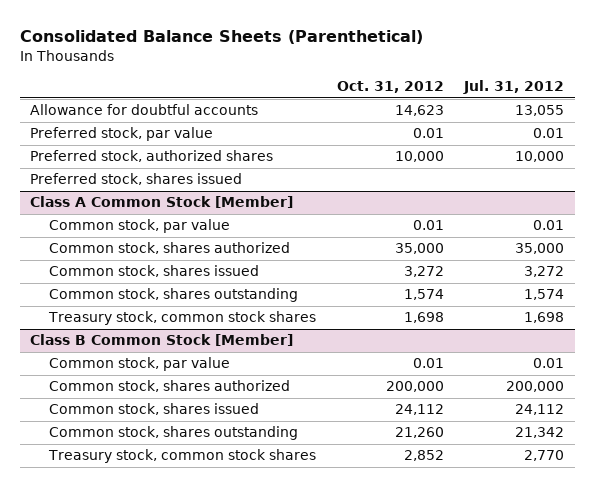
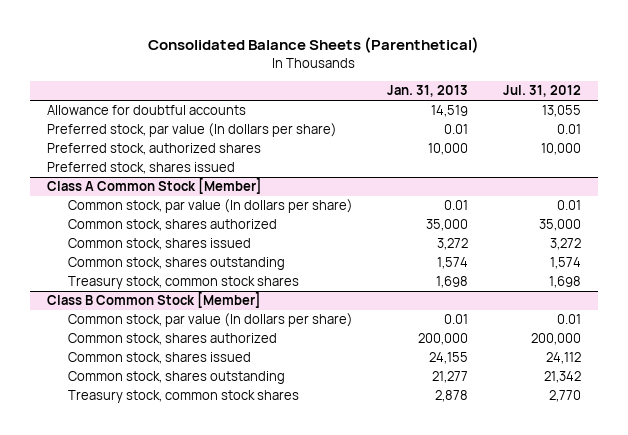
[336,81,444,94] Oct. 31, 2012 -> none
none -> [387,85,469,98] Jan. 31, 2013
[30,127,214,142] Preferred stock, par value -> [47,123,338,138] Preferred stock, par value (In dollars per share)
[49,219,231,234] Common stock, par value -> [67,199,353,214] Common stock, par value (In dollars per share)
[49,357,231,372] Common stock, par value -> [67,313,353,328] Common stock, par value (In dollars per share)

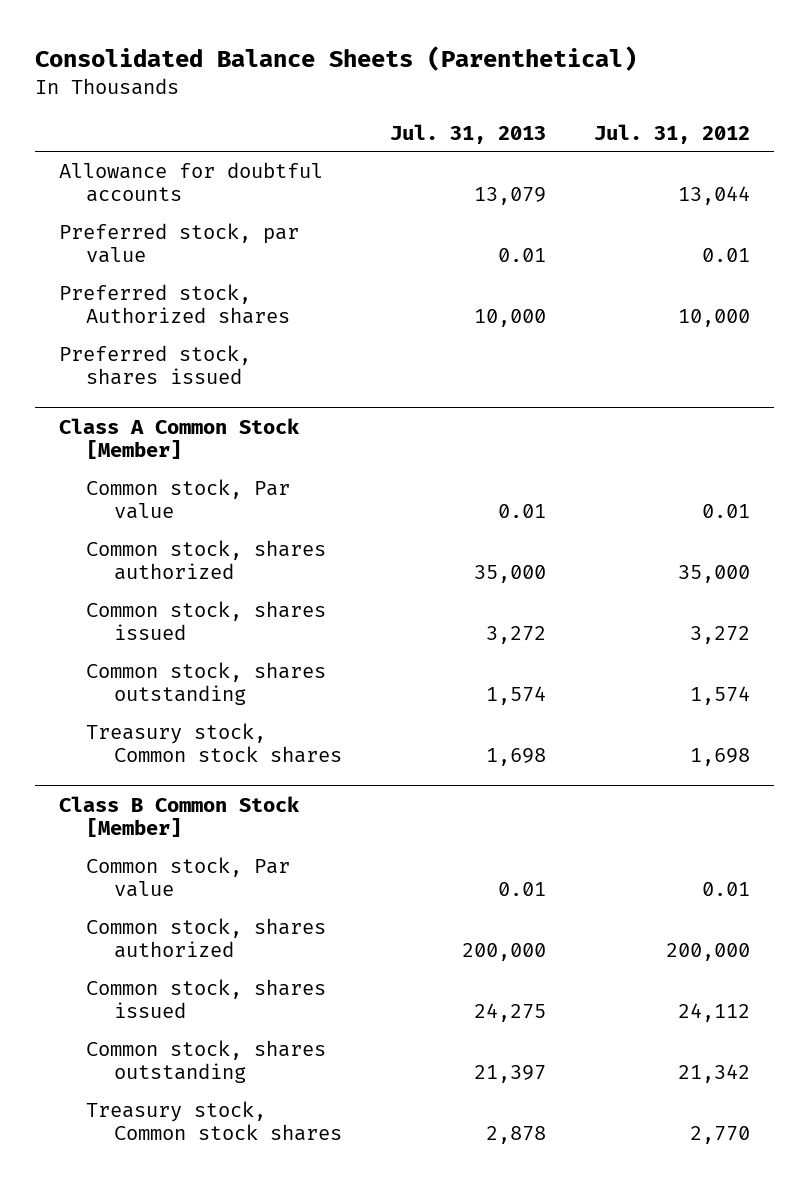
[387,85,469,98] Jan. 31, 2013 -> none
none -> [389,123,546,144] Jul. 31, 2013
[541,105,581,118] 13,055 -> [677,186,750,206] 13,044
[47,123,338,138] Preferred stock, par value (In dollars per share) -> [59,222,300,264] Preferred stock, par value
[47,143,262,156] Preferred stock, authorized shares -> [59,283,291,325] Preferred stock, Authorized shares
[67,199,353,214] Common stock, par value (In dollars per share) -> [86,478,291,520] Common stock, Par value
[67,276,299,290] Treasury stock, common stock shares -> [86,722,342,764] Treasury stock, Common stock shares
[67,313,353,328] Common stock, par value (In dollars per share) -> [86,856,291,898] Common stock, Par value
[67,390,299,404] Treasury stock, common stock shares -> [86,1100,342,1142] Treasury stock, Common stock shares

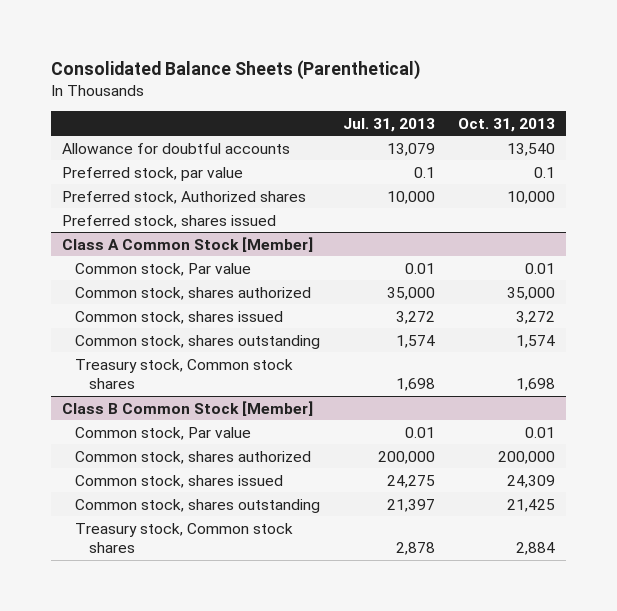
[593,123,750,144] Jul. 31, 2012 -> none
none -> [457,117,555,132] Oct. 31, 2013
[497,248,546,263] 0.01 -> [414,166,436,178] 0.1

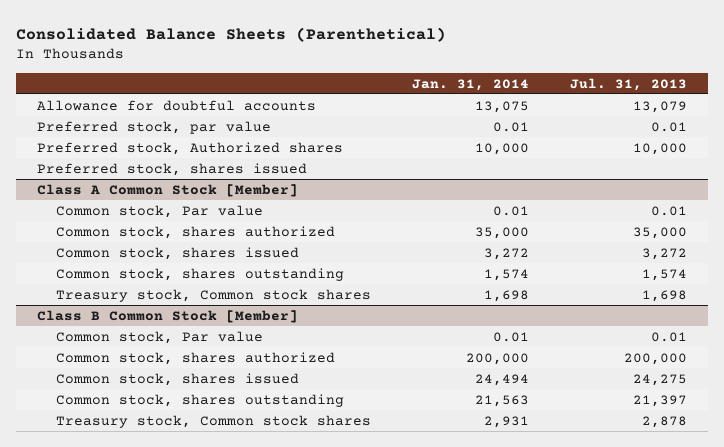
[457,117,555,132] Oct. 31, 2013 -> none
none -> [411,78,529,91] Jan. 31, 2014
[414,166,436,178] 0.1 -> [651,121,688,132] 0.01

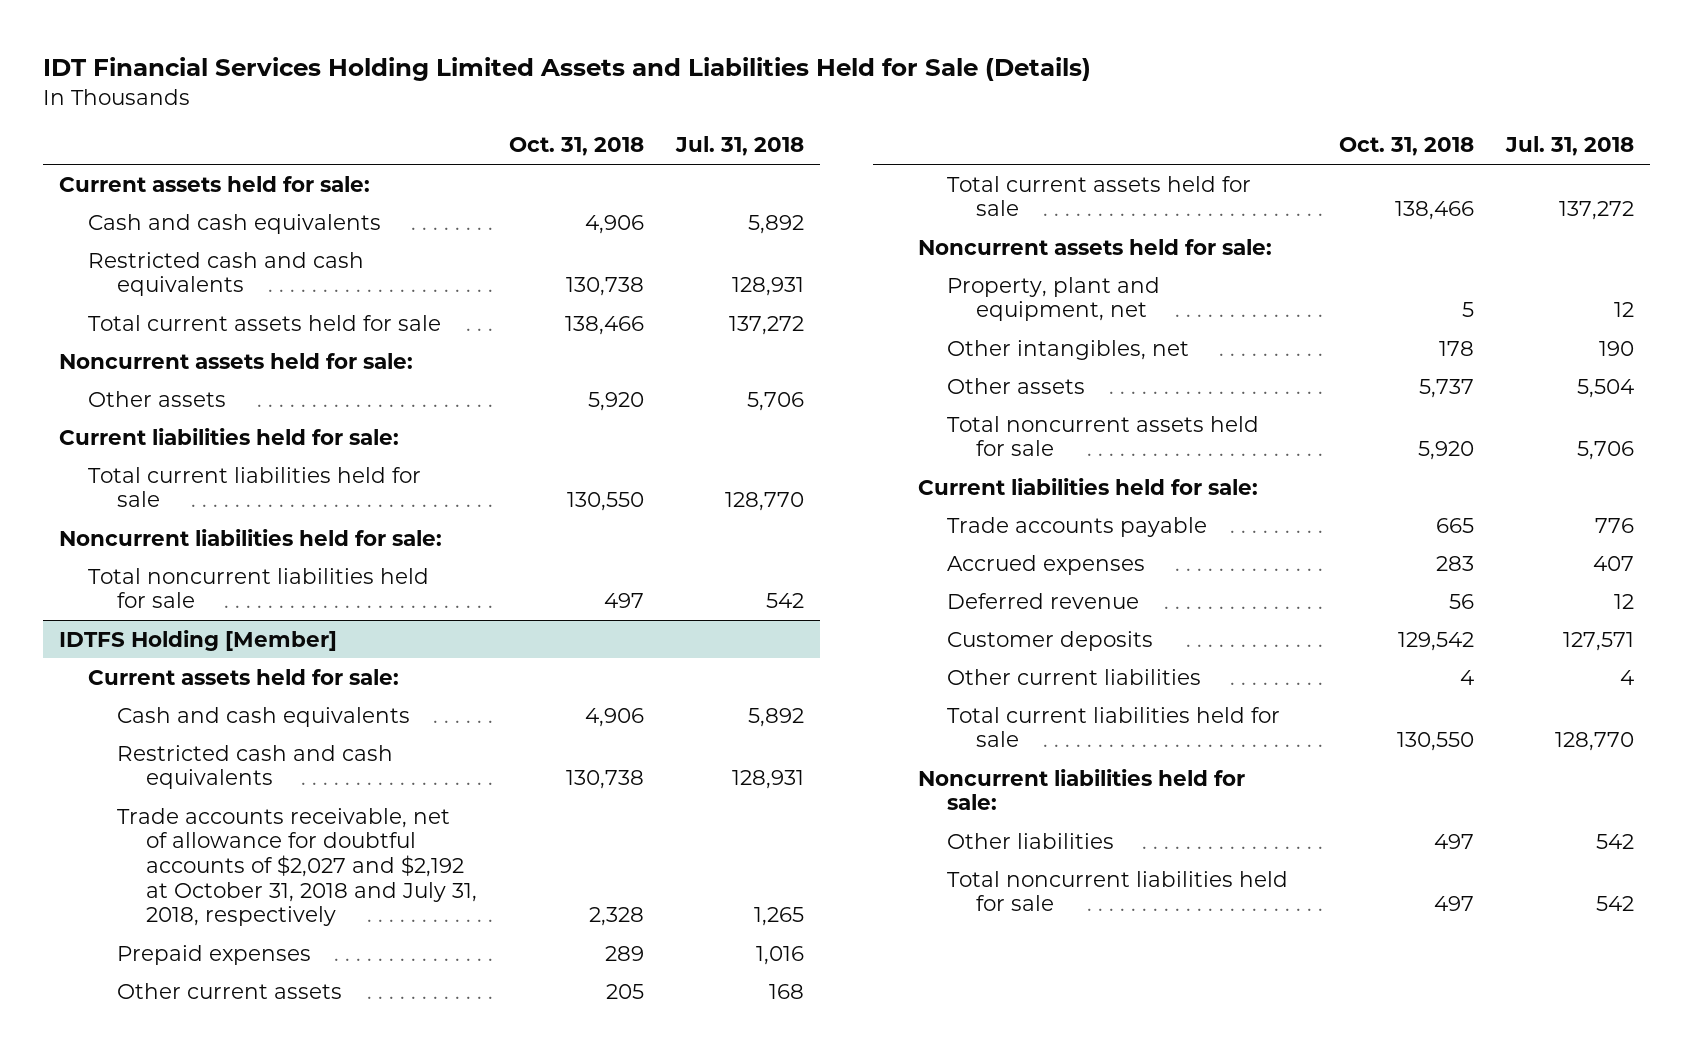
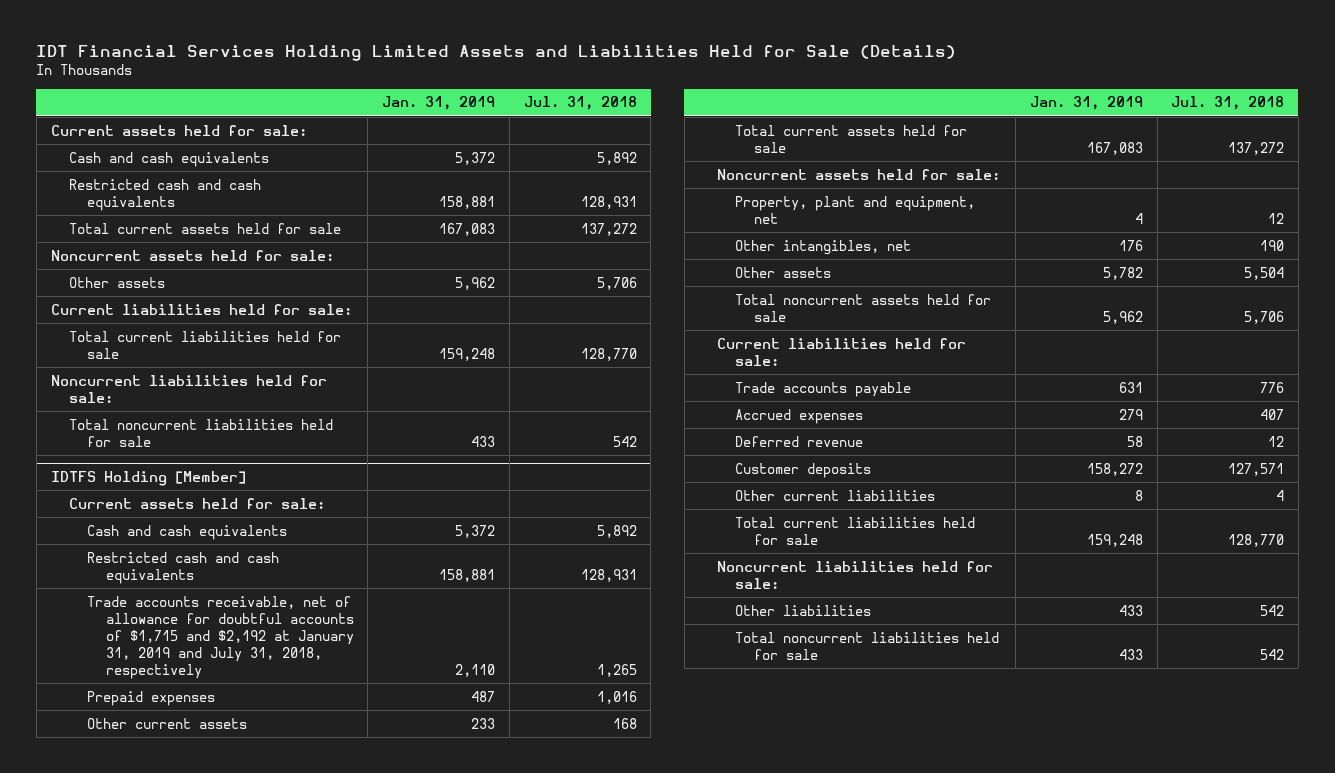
[508,137,644,157] Oct. 31, 2018 -> none
none -> [382,96,496,111] Jan. 31, 2019
[116,807,477,927] Trade accounts receivable, net of allowance for doubtful accounts of $2,027 and $2,192 at October 31, 2018 and July 31, 2018, respectively -> [87,595,354,679] Trade accounts receivable, net of allowance for doubtful accounts of $1,715 and $2,192 at January 31, 2019 and July 31, 2018, respectively

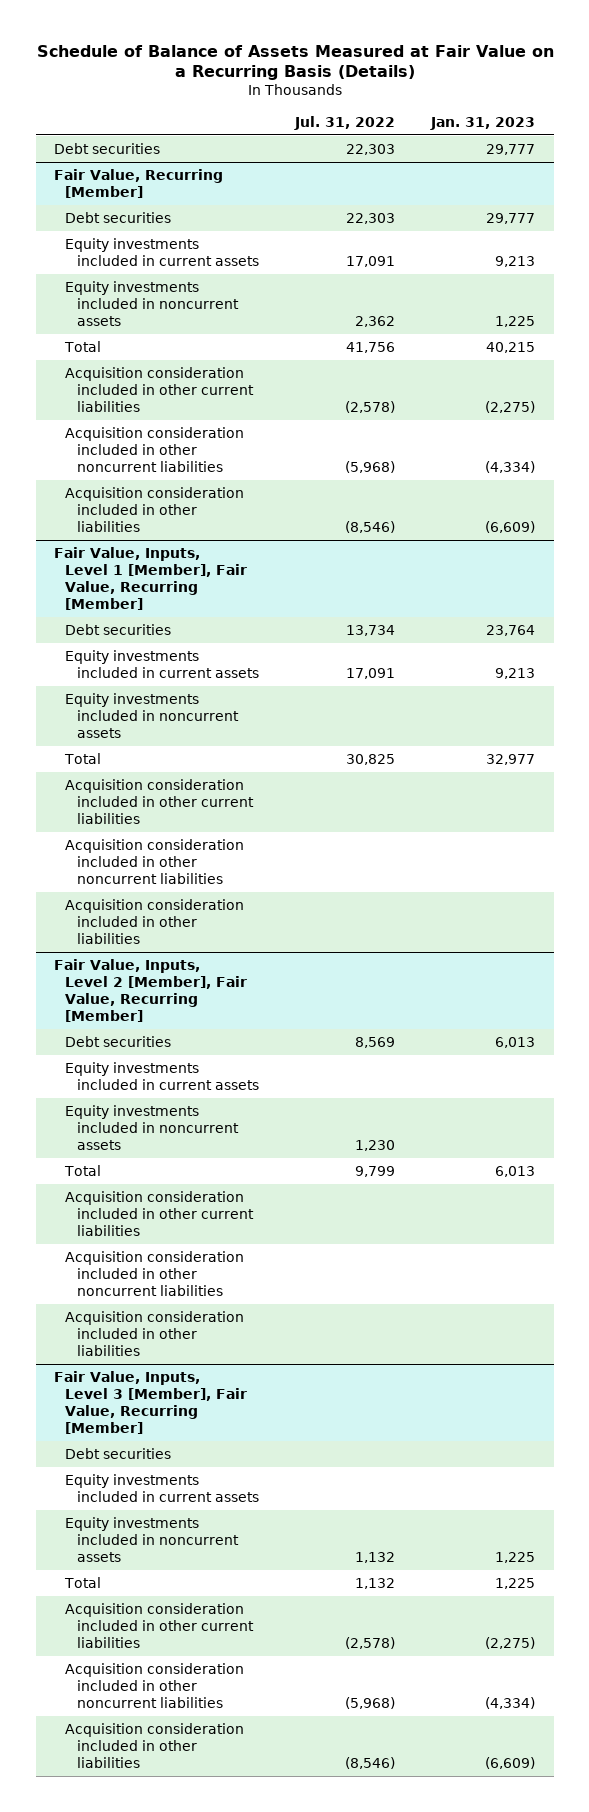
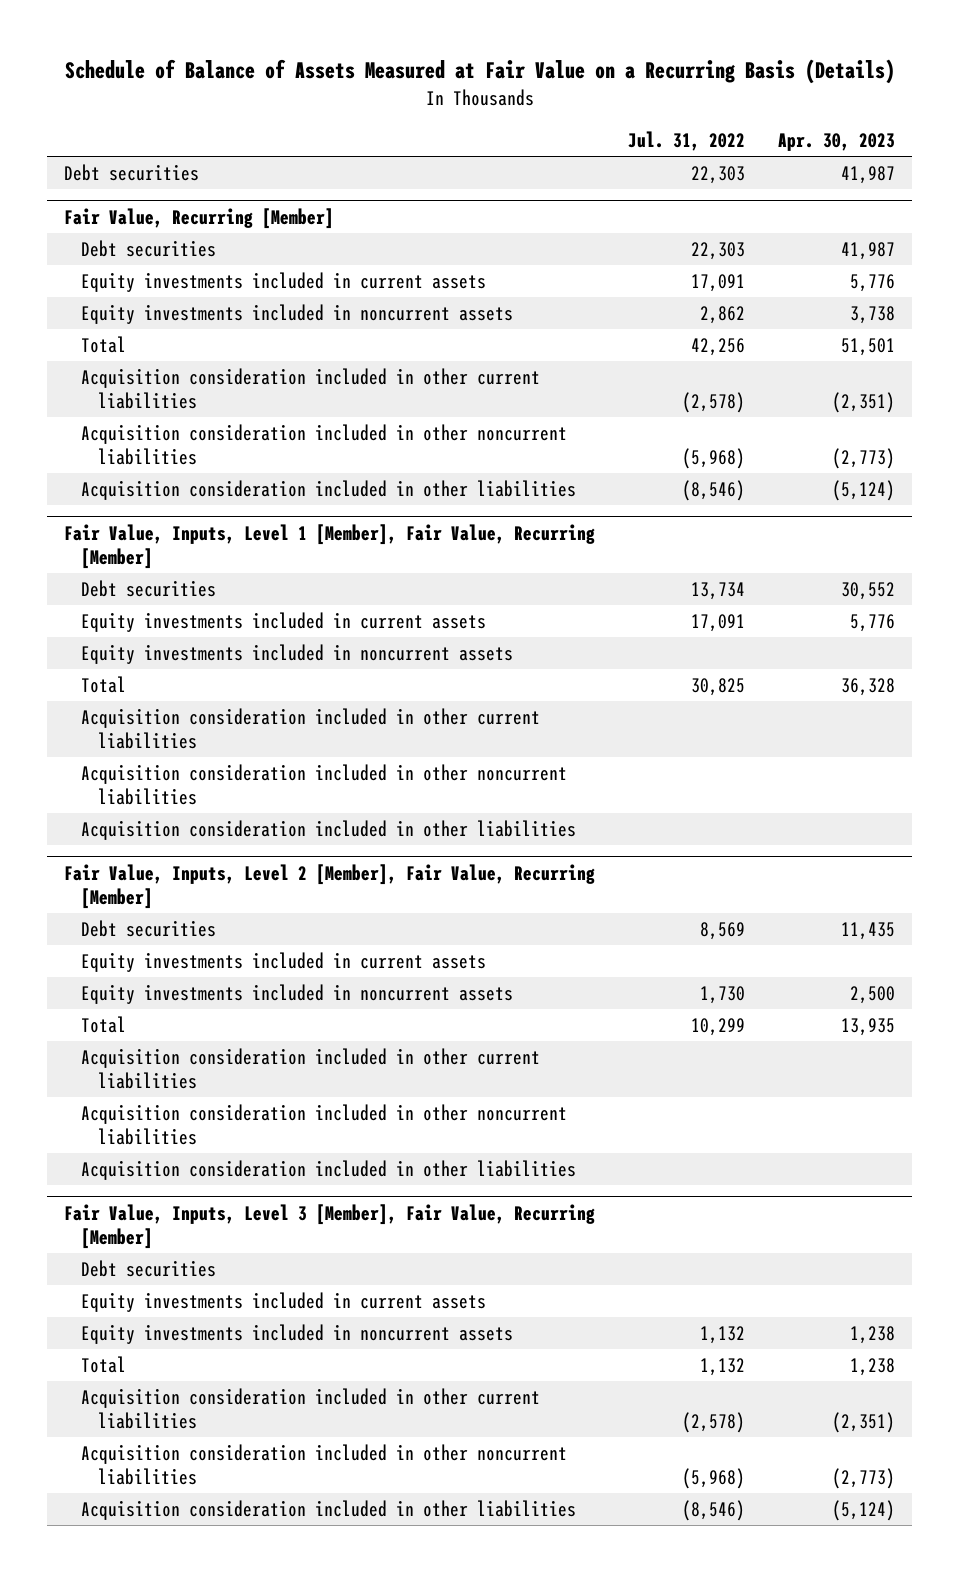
[430,116,536,130] Jan. 31, 2023 -> none
none -> [778,133,896,152] Apr. 30, 2023
[355,315,396,327] 2,362 -> [700,305,746,324] 2,862
[346,341,396,353] 41,756 -> [691,337,746,356] 42,256
[355,1139,396,1151] 1,230 -> [700,985,746,1004] 1,730
[355,1165,396,1177] 9,799 -> [691,1017,746,1036] 10,299

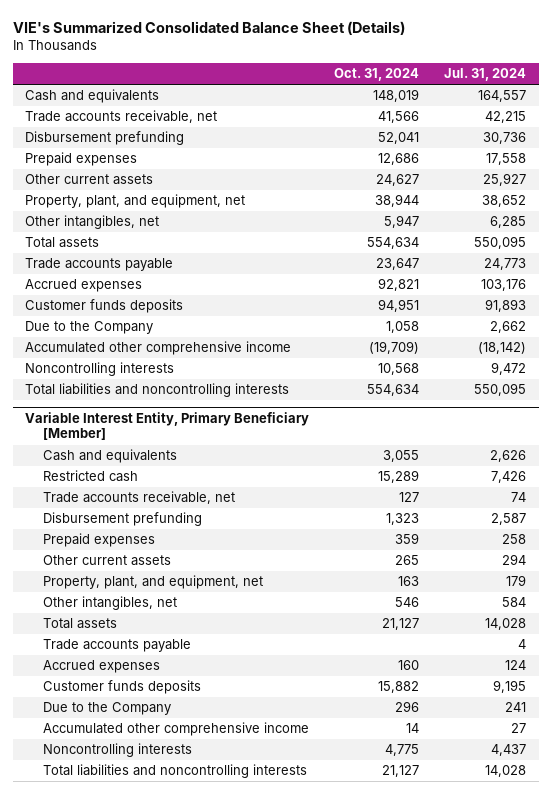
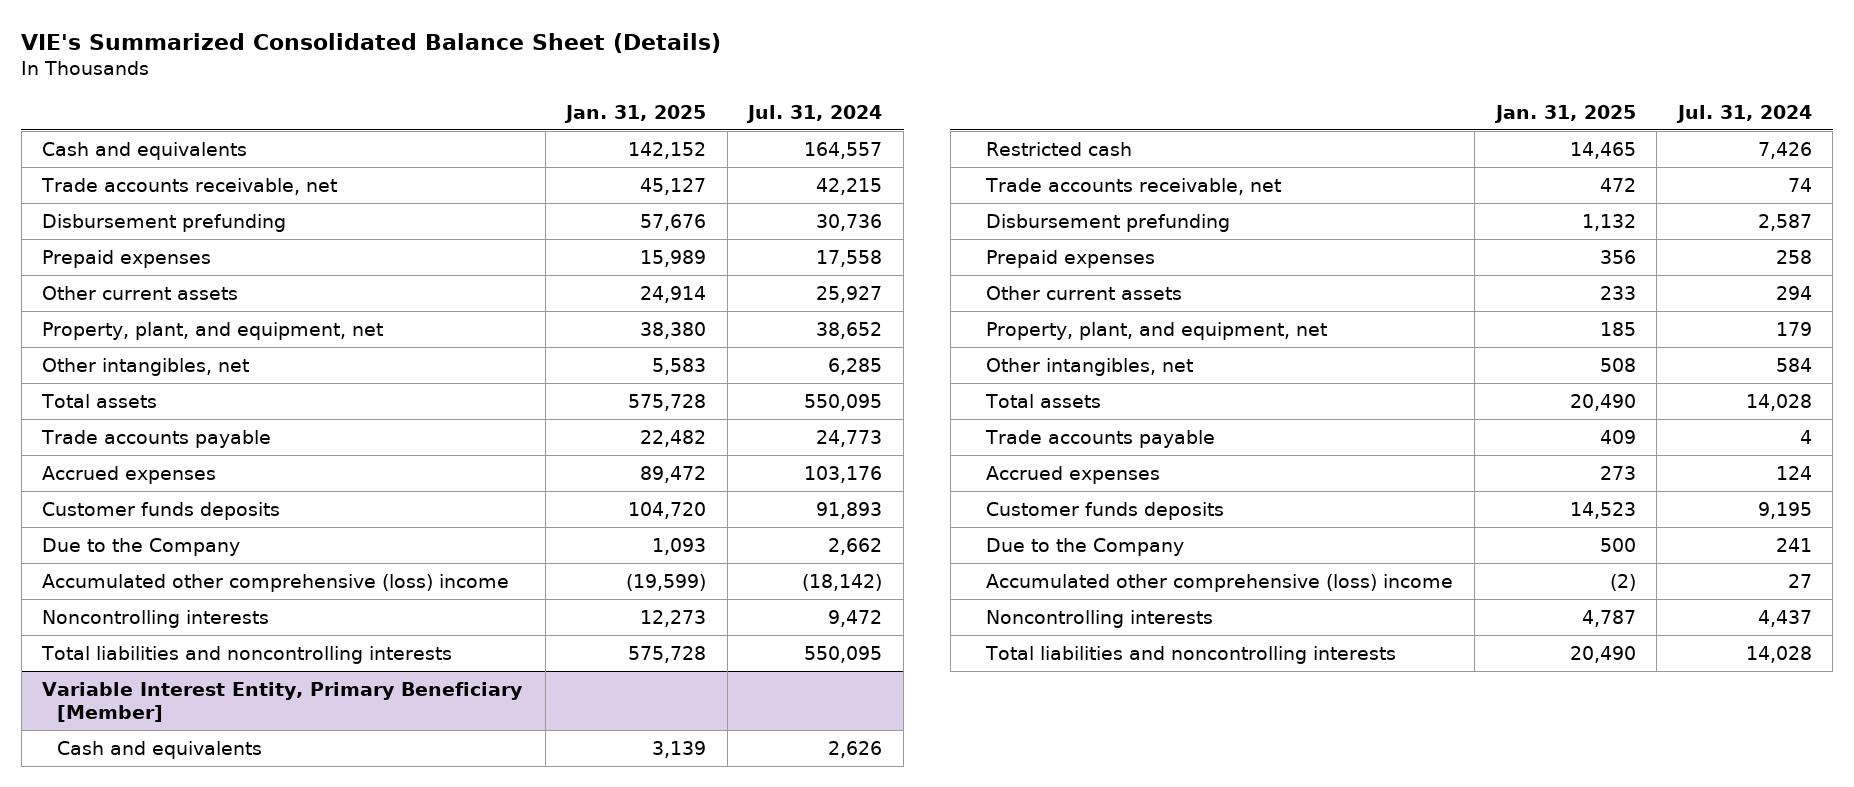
[334,68,420,82] Oct. 31, 2024 -> none
none -> [564,104,707,123] Jan. 31, 2025
[25,341,292,356] Accumulated other comprehensive income -> [42,573,510,592] Accumulated other comprehensive (loss) income
[43,722,310,737] Accumulated other comprehensive income -> [986,573,1454,592] Accumulated other comprehensive (loss) income

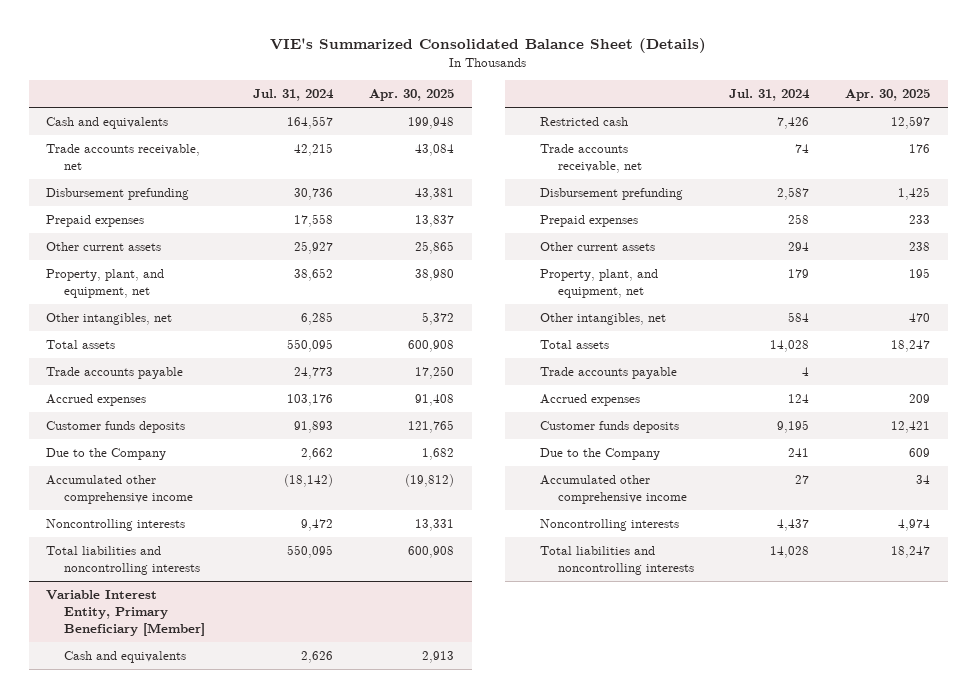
[564,104,707,123] Jan. 31, 2025 -> none
none -> [368,89,454,102] Apr. 30, 2025
[42,573,510,592] Accumulated other comprehensive (loss) income -> [46,475,194,504] Accumulated other comprehensive income
[986,573,1454,592] Accumulated other comprehensive (loss) income -> [540,475,687,504] Accumulated other comprehensive income

